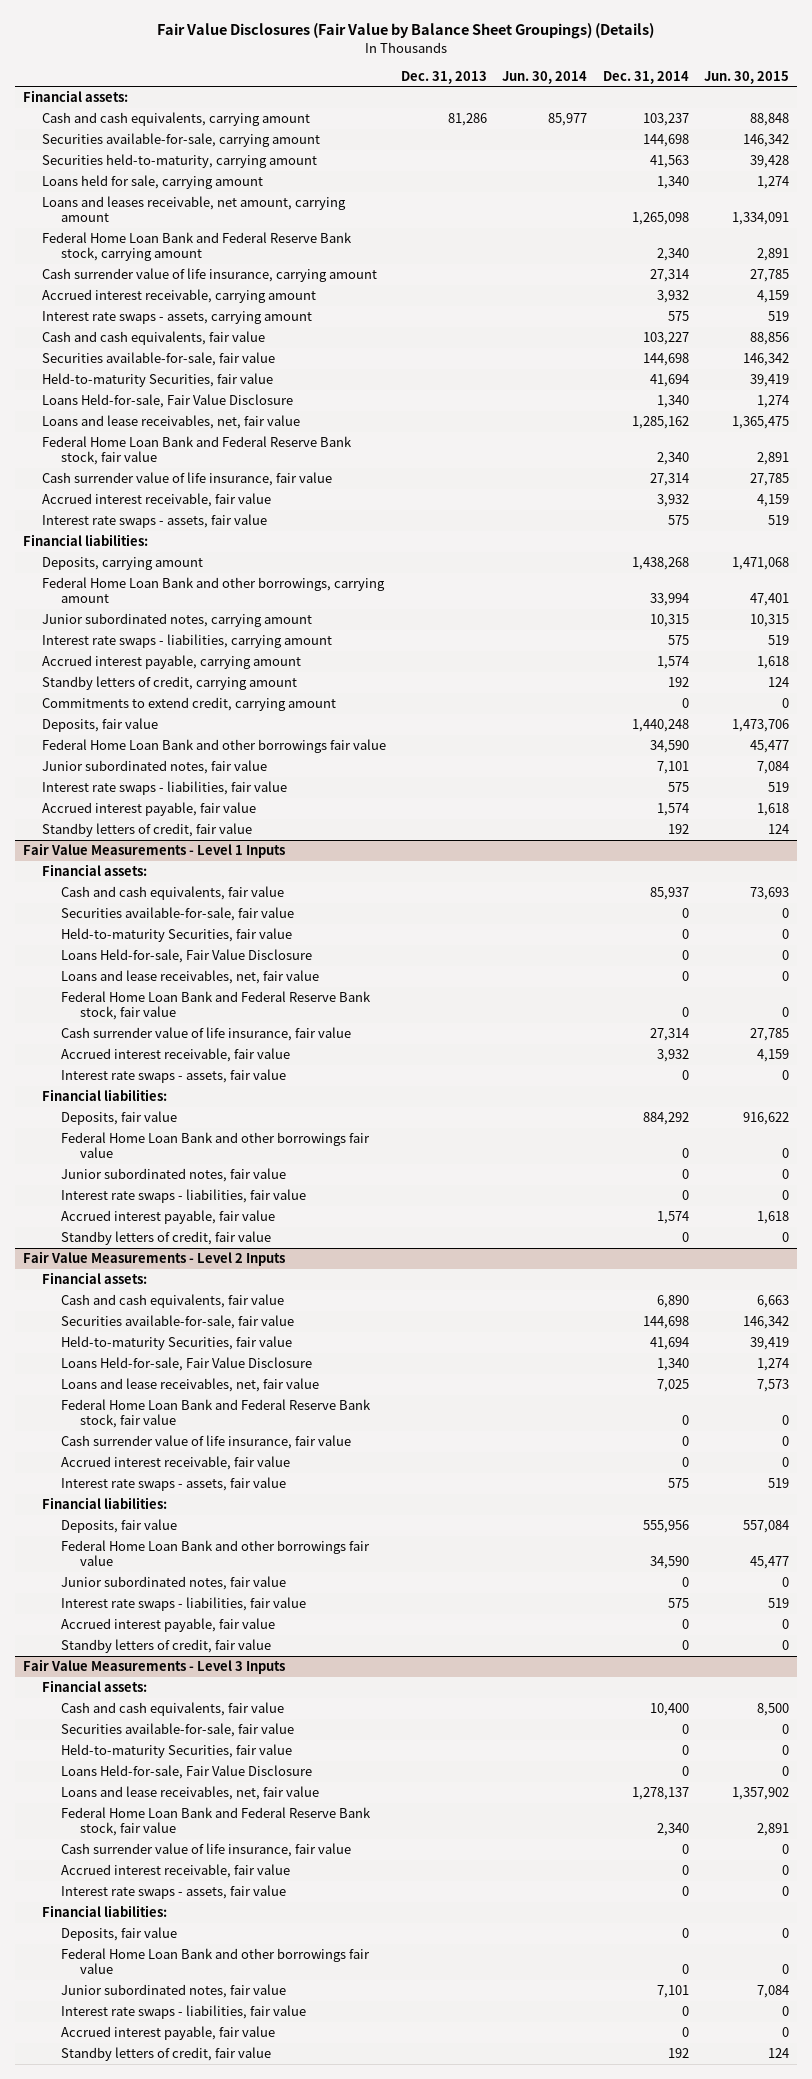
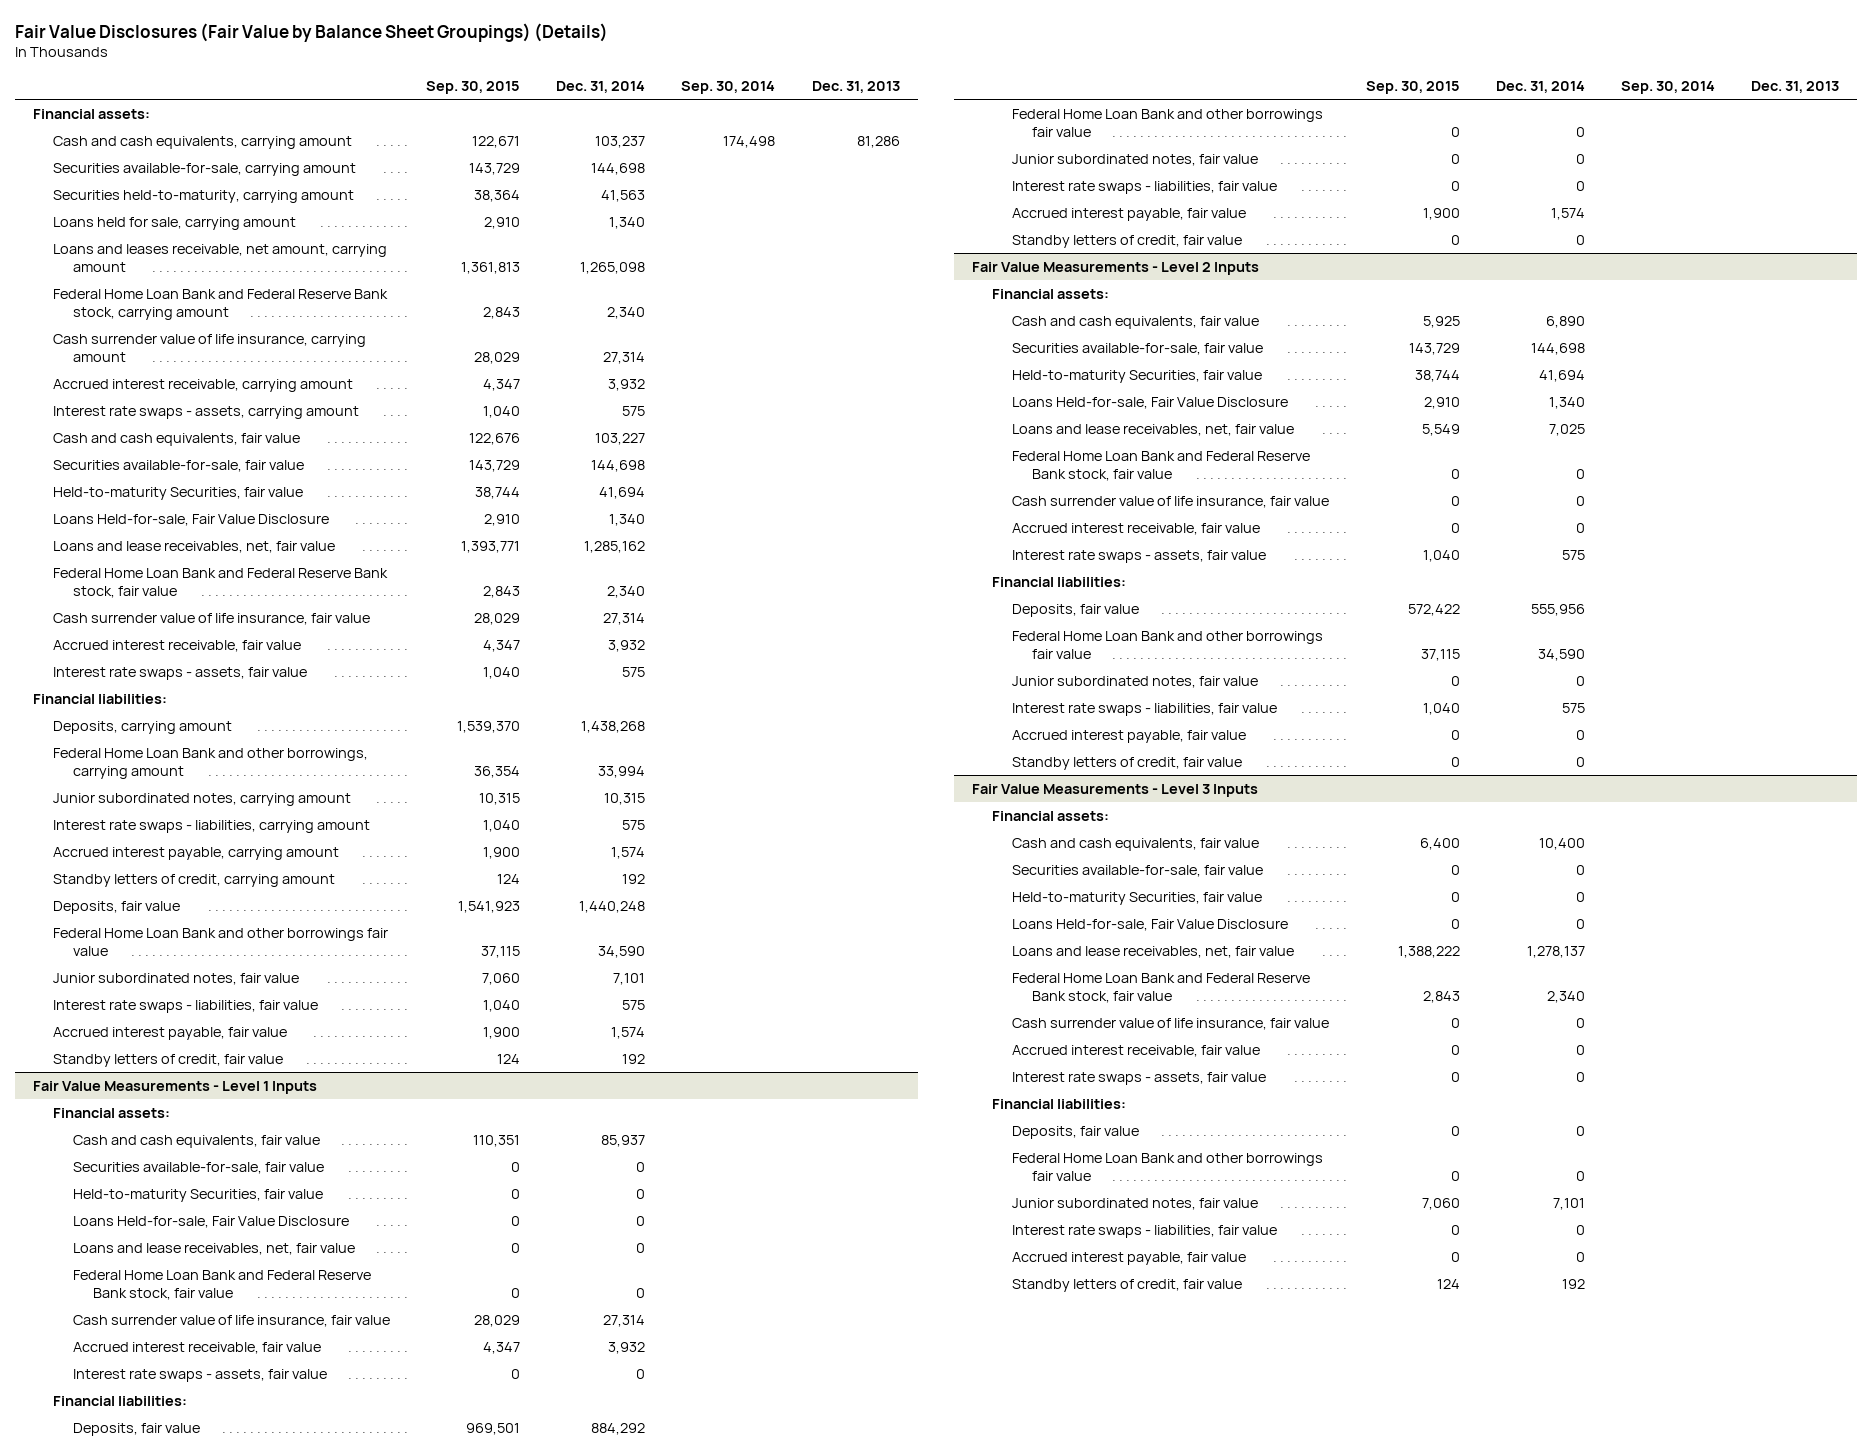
[502,70,588,84] Jun. 30, 2014 -> none
[704,70,790,84] Jun. 30, 2015 -> none
none -> [426,80,521,94] Sep. 30, 2015
none -> [681,80,776,94] Sep. 30, 2014
[41,697,336,712] Commitments to extend credit, carrying amount -> none

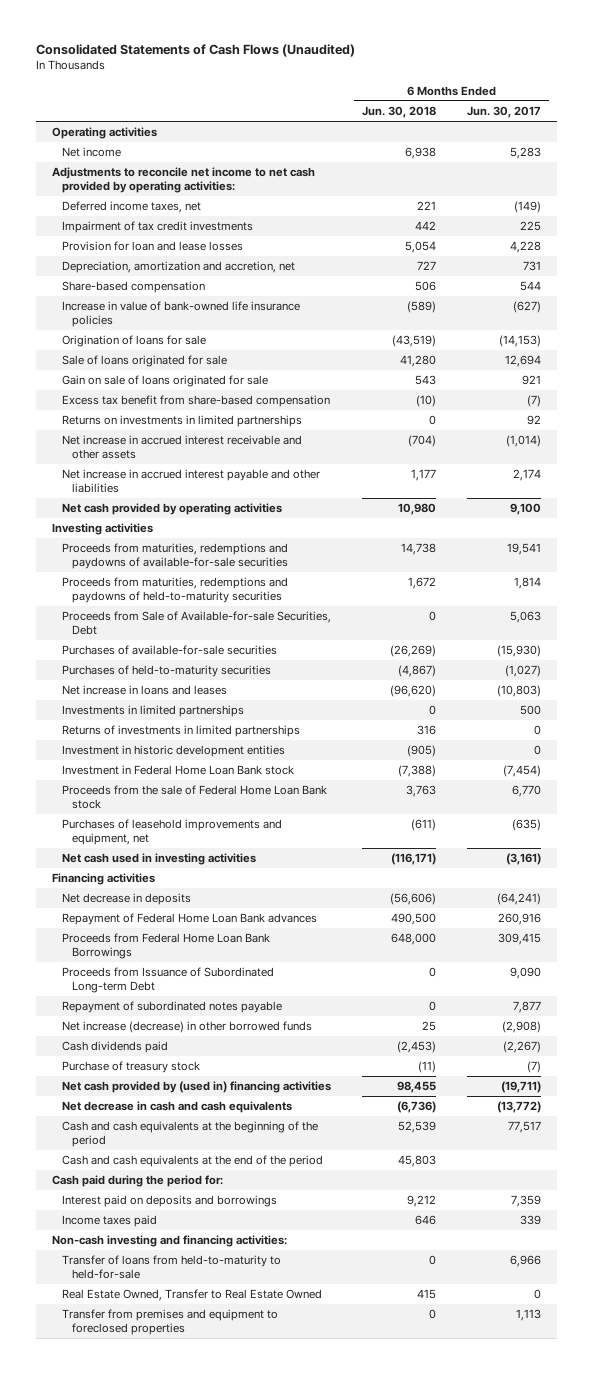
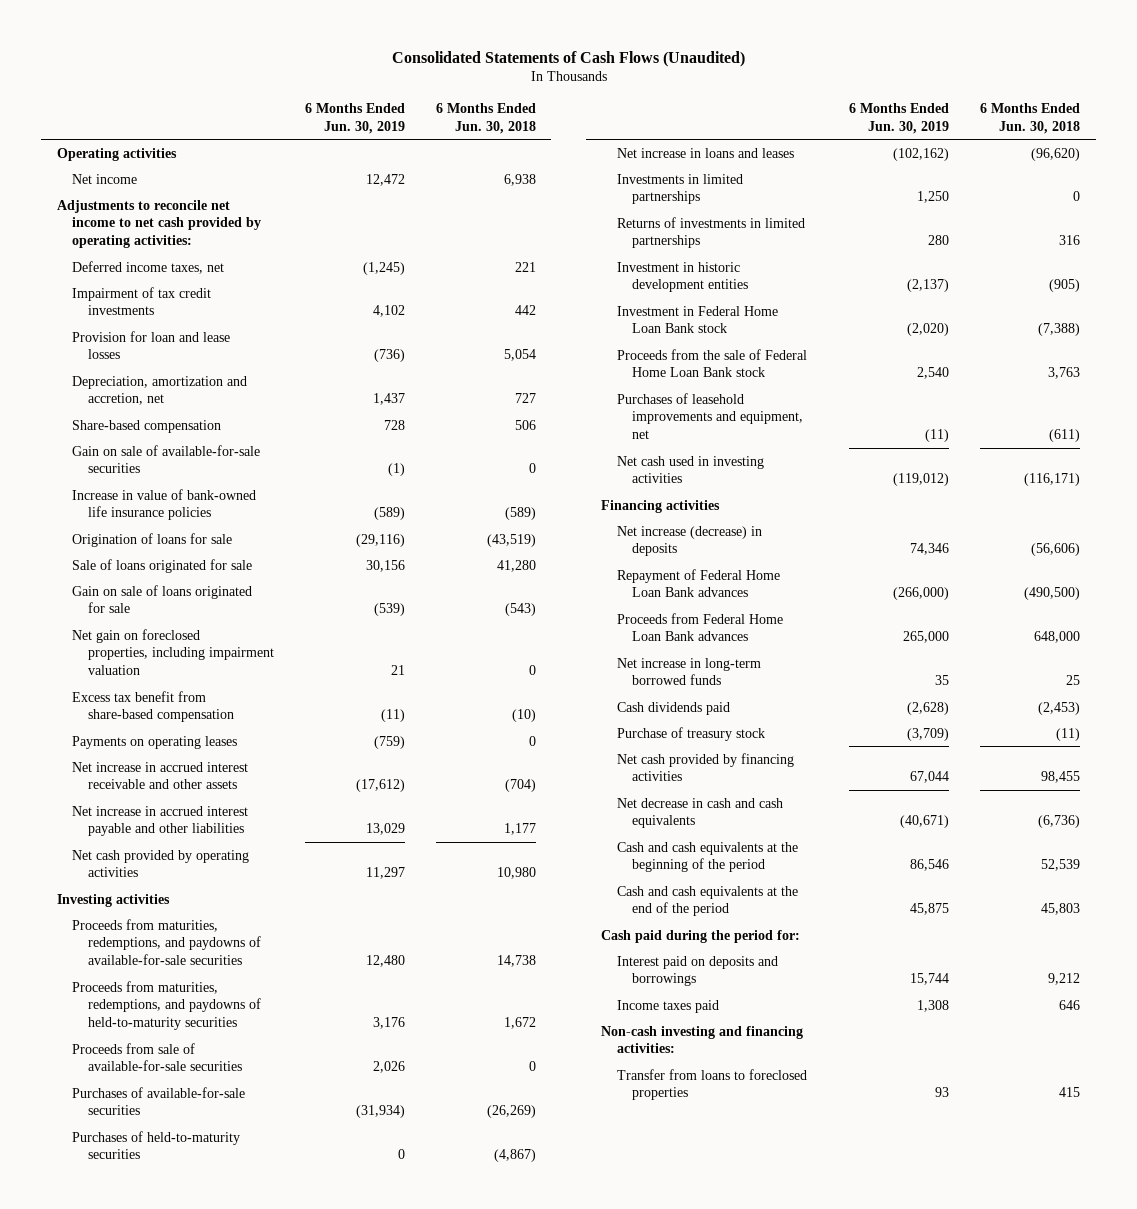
[467,106,542,119] Jun. 30, 2017 -> none
none -> [304,102,405,134] 6 Months Ended Jun. 30, 2019
none -> [72,444,261,474] Gain on sale of available-for-sale securities
[415,375,437,386] 543 -> [504,603,536,617] (543)
none -> [72,628,274,676] Net gain on foreclosed properties, including impairment valuation
[62,415,303,428] Returns on investments in limited partnerships -> none
none -> [72,735,238,749] Payments on operating leases
[62,543,289,569] Proceeds from maturities, redemptions and paydowns of available-for-sale securities -> [72,918,261,966] Proceeds from maturities, redemptions, and paydowns of available-for-sale securities
[62,577,289,603] Proceeds from maturities, redemptions and paydowns of held-to-maturity securities -> [72,980,261,1031] Proceeds from maturities, redemptions, and paydowns of held-to-maturity securities
[62,611,332,635] Proceeds from Sale of Available-for-sale Securities, Debt -> [72,1042,242,1072] Proceeds from sale of available-for-sale securities
[62,967,275,993] Proceeds from Issuance of Subordinated Long-term Debt -> none
[62,1001,283,1014] Repayment of subordinated notes payable -> none
[62,893,192,906] Net decrease in deposits -> [616,525,762,557] Net increase (decrease) in deposits
[391,913,437,926] 490,500 -> [1024,587,1081,601] (490,500)
[62,933,271,959] Proceeds from Federal Home Loan Bank Borrowings -> [616,612,783,642] Proceeds from Federal Home Loan Bank advances
[62,1021,313,1034] Net increase (decrease) in other borrowed funds -> [616,657,761,686] Net increase in long-term borrowed funds
[62,1081,332,1094] Net cash provided by (used in) financing activities -> [616,752,794,782] Net cash provided by financing activities
[62,1255,282,1279] Transfer of loans from held-to-maturity to held-for-sale -> none
[62,1309,279,1335] Transfer from premises and equipment to foreclosed properties -> none
[62,1289,323,1302] Real Estate Owned, Transfer to Real Estate Owned -> [616,1068,807,1101] Transfer from loans to foreclosed properties

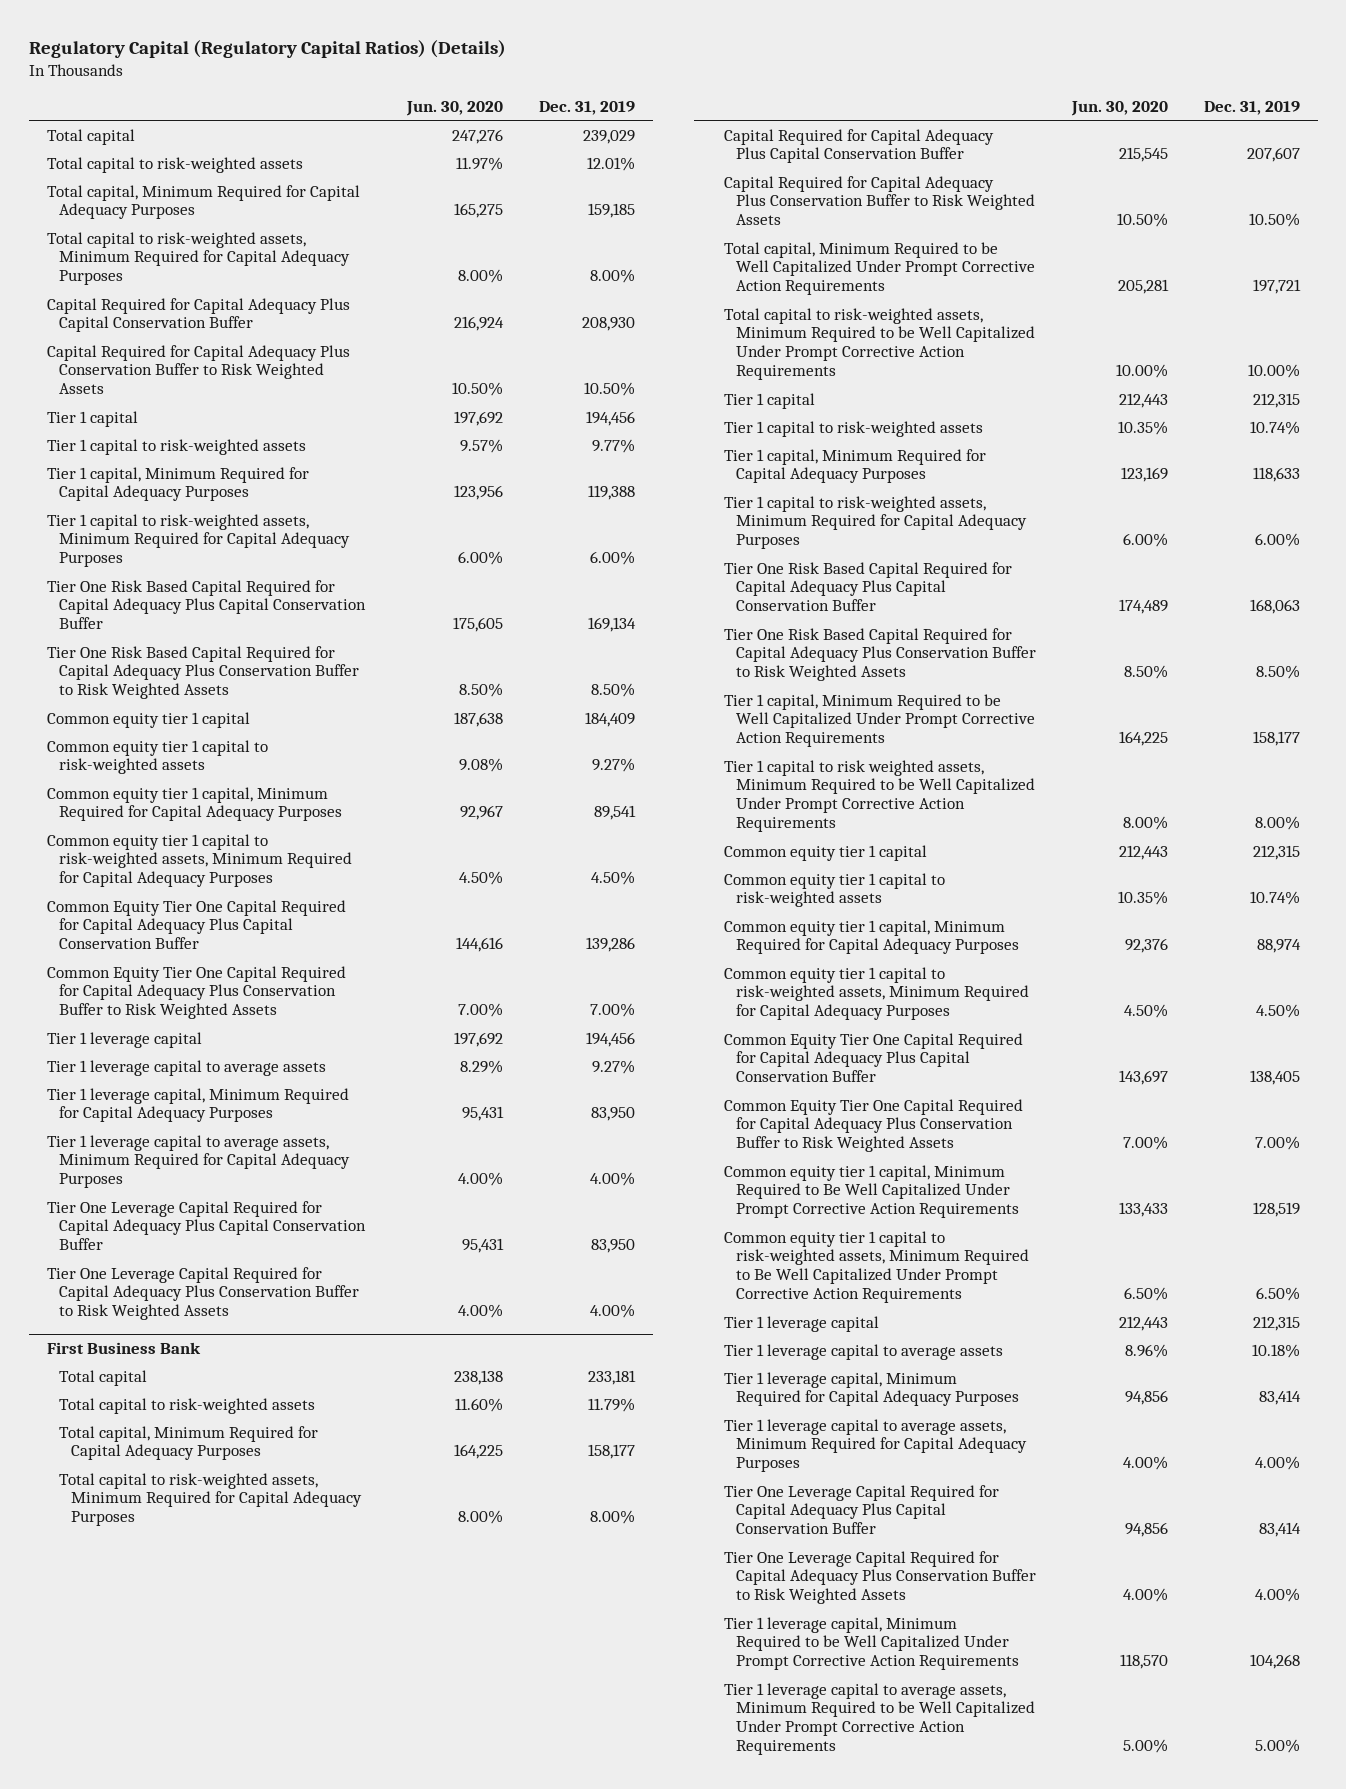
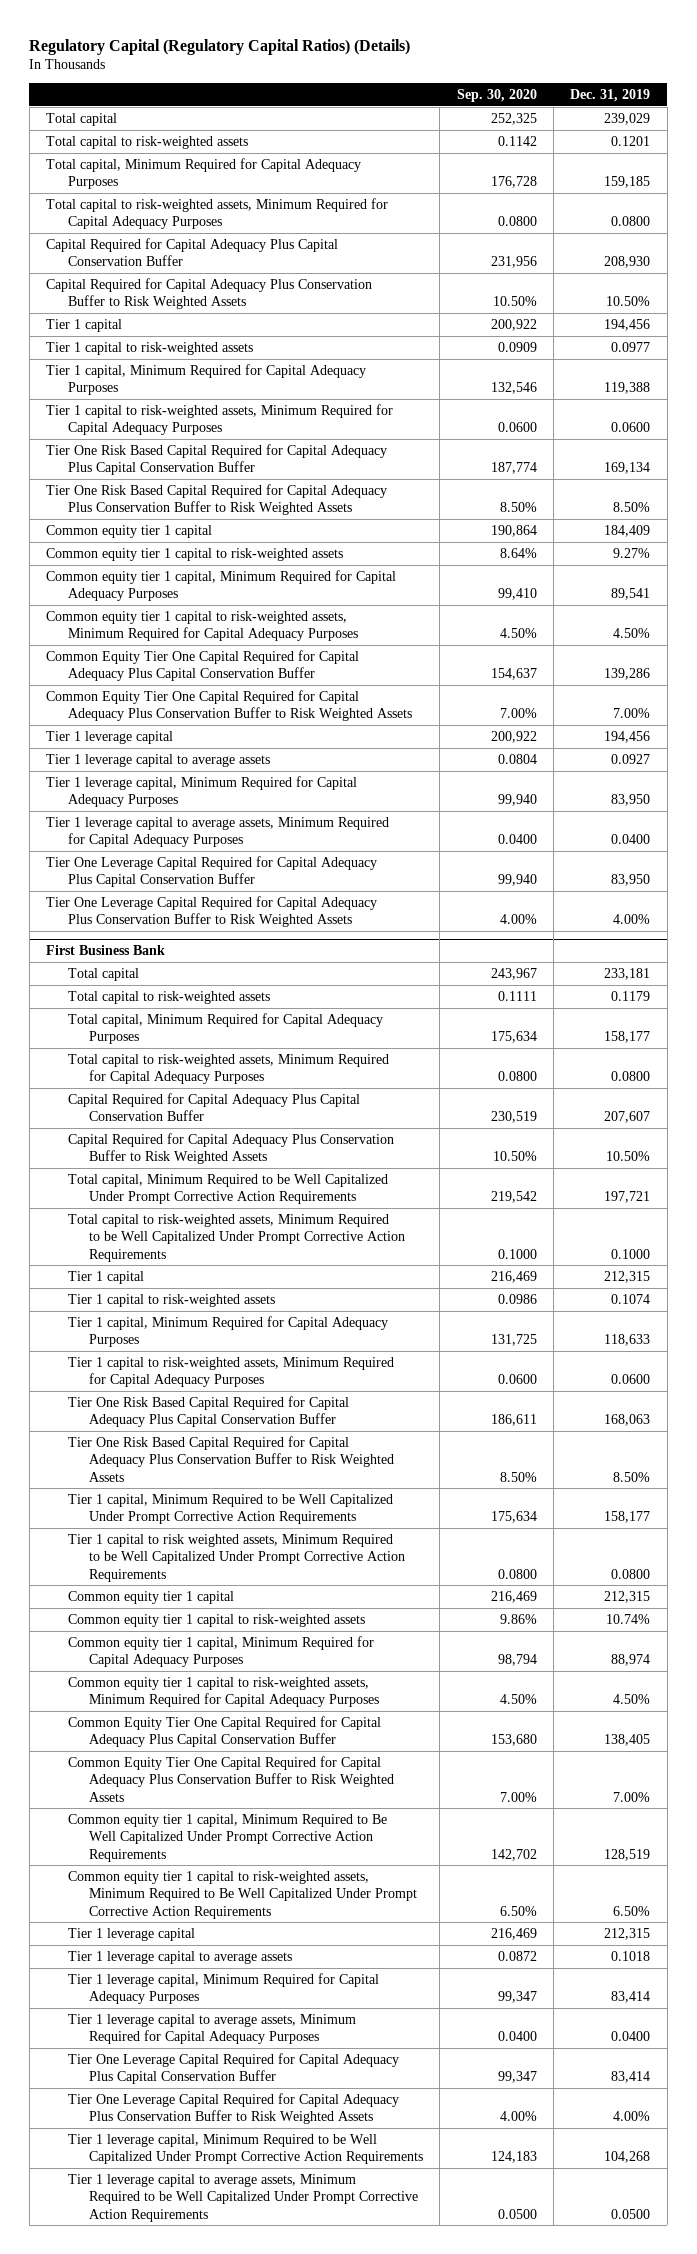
[405,101,503,117] Jun. 30, 2020 -> none
none -> [456,88,537,102] Sep. 30, 2020
[586,156,635,171] 12.01% -> [611,135,651,146] 0.1201
[589,269,635,284] 8.00% -> [611,216,651,227] 0.0800
[591,438,635,453] 9.77% -> [611,341,651,352] 0.0977
[589,551,635,566] 6.00% -> [611,422,651,433] 0.0600
[591,1059,635,1074] 9.27% -> [611,753,651,764] 0.0927
[589,1172,635,1187] 4.00% -> [611,834,651,845] 0.0400
[587,1397,635,1412] 11.79% -> [611,990,651,1001] 0.1179
[589,1510,635,1525] 8.00% -> [611,1071,651,1082] 0.0800
[1247,364,1300,379] 10.00% -> [611,1248,651,1259] 0.1000
[1249,420,1300,435] 10.74% -> [611,1293,651,1304] 0.1074
[1254,533,1300,548] 6.00% -> [611,1374,651,1385] 0.0600
[1254,816,1300,831] 8.00% -> [611,1568,651,1579] 0.0800
[1251,1343,1300,1358] 10.18% -> [611,1950,651,1961] 0.1018
[1254,1456,1300,1471] 4.00% -> [611,2031,651,2042] 0.0400
[1254,1739,1300,1754] 5.00% -> [611,2208,651,2219] 0.0500

